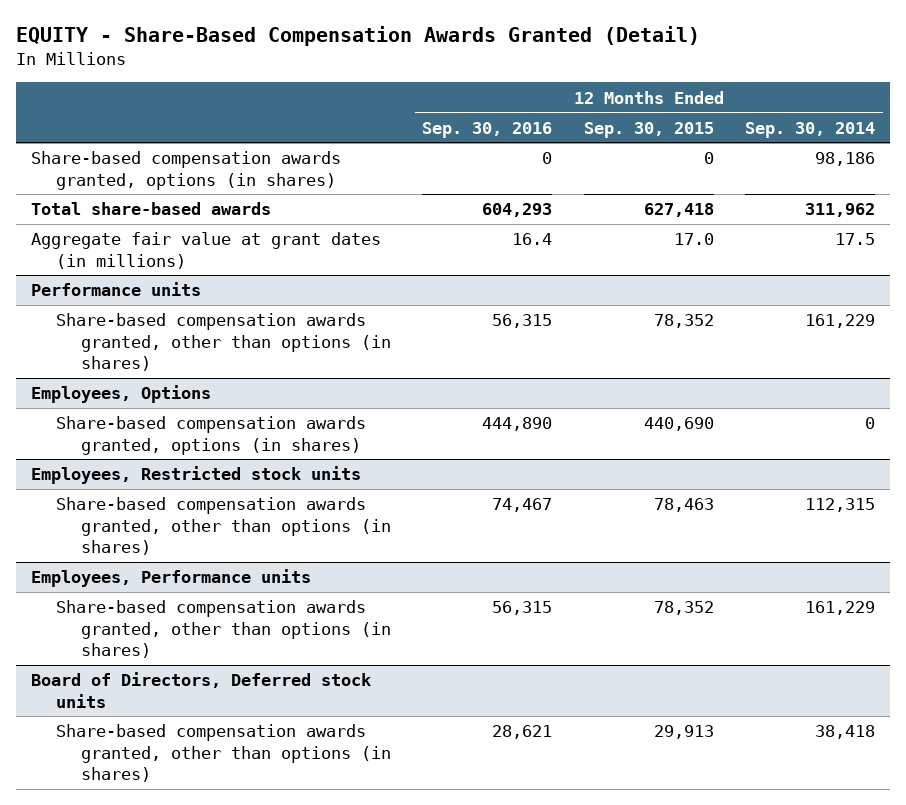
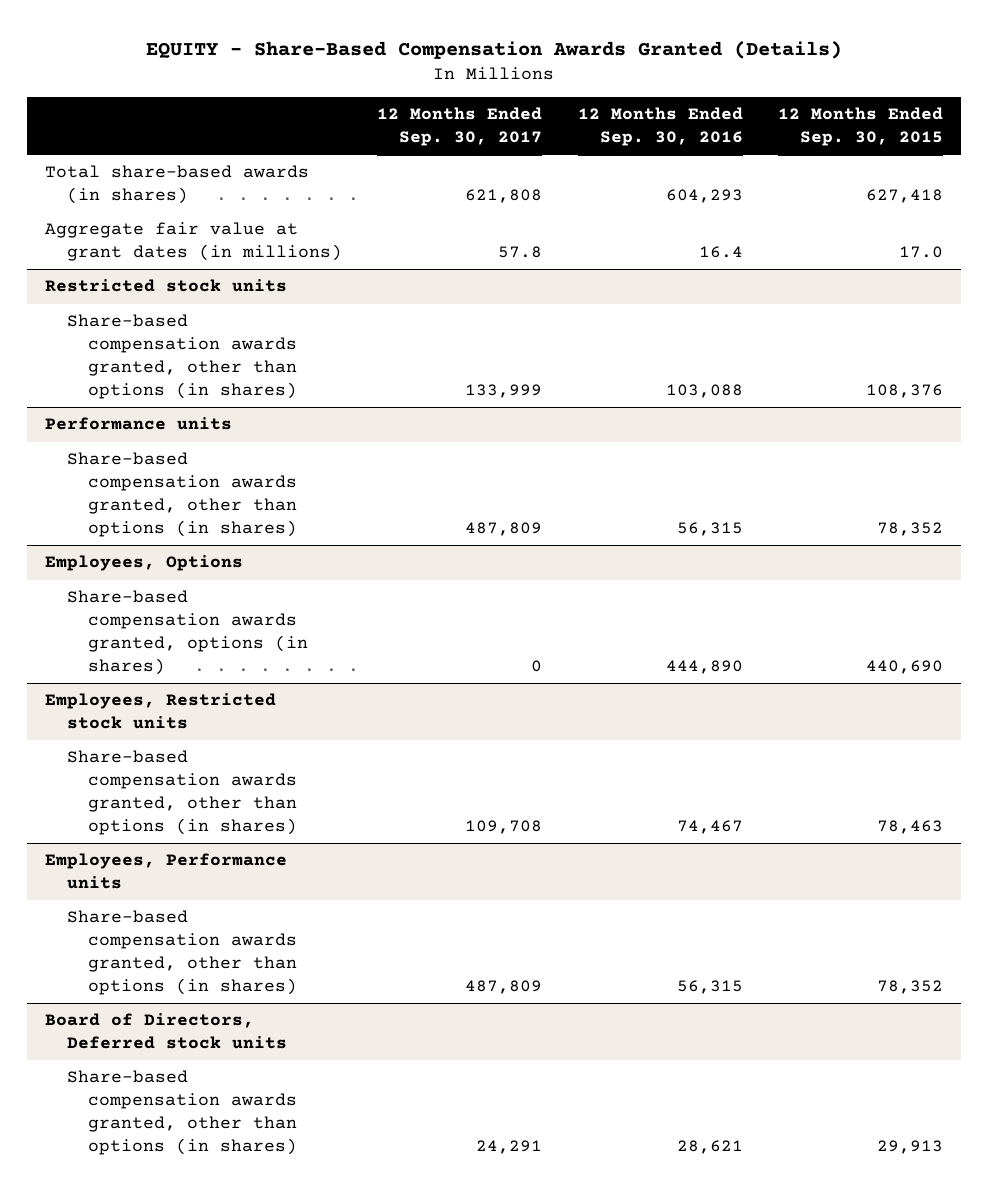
[15,26,700,47] EQUITY - Share-Based Compensation Awards Granted (Detail) -> [145,40,842,59] EQUITY - Share-Based Compensation Awards Granted (Details)
[744,121,875,138] Sep. 30, 2014 -> none
none -> [377,107,543,147] 12 Months Ended Sep. 30, 2017
[31,151,342,190] Share-based compensation awards granted, options (in shares) -> none
[31,202,272,216] Total share-based awards -> [44,165,309,205] Total share-based awards (in shares)
none -> [44,279,287,293] Restricted stock units
none -> [66,314,298,400] Share-based compensation awards granted, other than options (in shares)

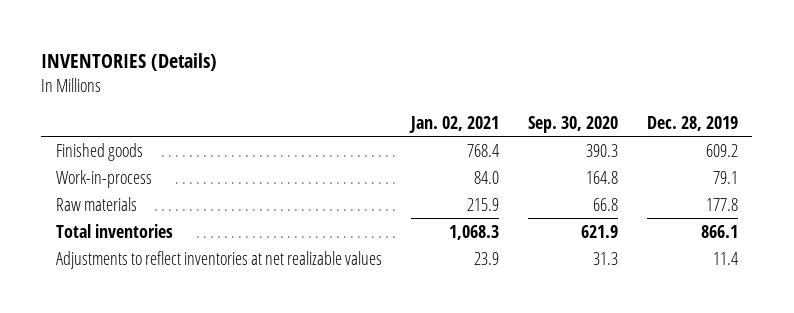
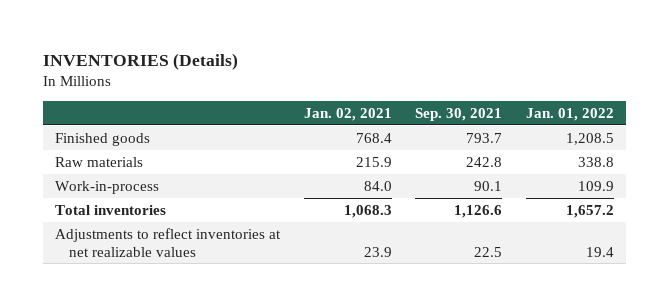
[527,115,618,133] Sep. 30, 2020 -> none
[646,115,738,131] Dec. 28, 2019 -> none
none -> [415,108,503,122] Sep. 30, 2021
none -> [526,108,615,122] Jan. 01, 2022
[55,169,152,188] Work-in-process -> [54,180,159,194] Work-in-process

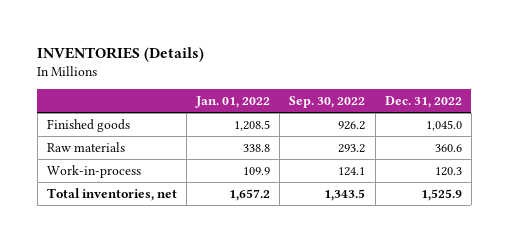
[303,108,392,122] Jan. 02, 2021 -> none
[415,108,503,122] Sep. 30, 2021 -> none
none -> [289,95,366,108] Sep. 30, 2022
none -> [384,95,462,108] Dec. 31, 2022
[54,227,281,257] Adjustments to reflect inventories at net realizable values -> none
[54,204,166,215] Total inventories -> [46,187,177,201] Total inventories, net

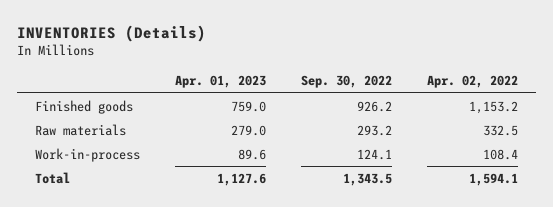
[195,95,271,108] Jan. 01, 2022 -> none
[384,95,462,108] Dec. 31, 2022 -> none
none -> [175,75,267,89] Apr. 01, 2023
none -> [427,75,519,89] Apr. 02, 2022
[46,187,177,201] Total inventories, net -> [34,171,70,184] Total

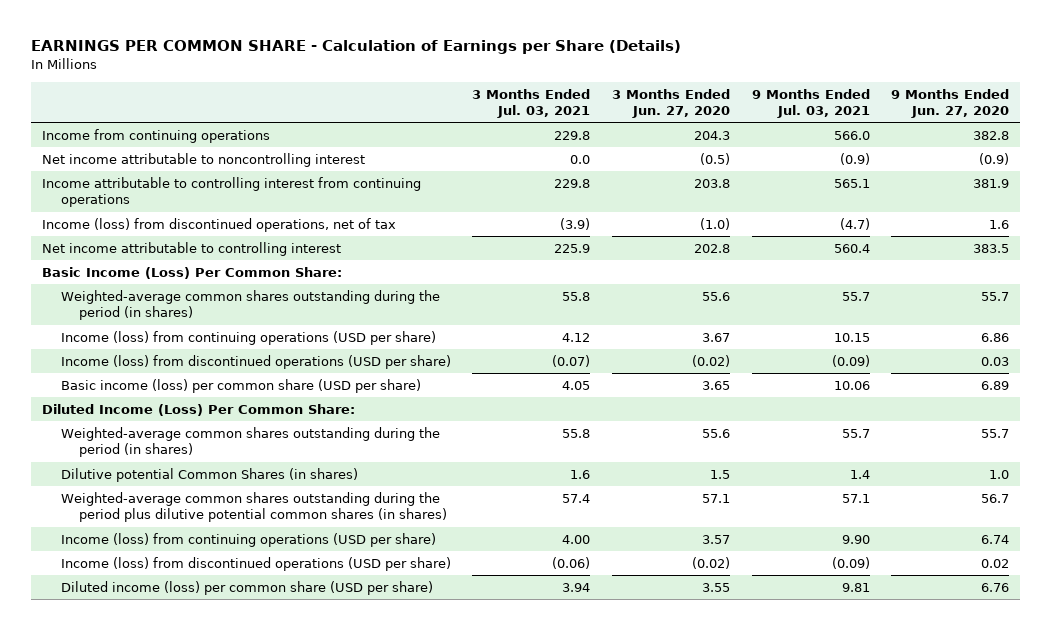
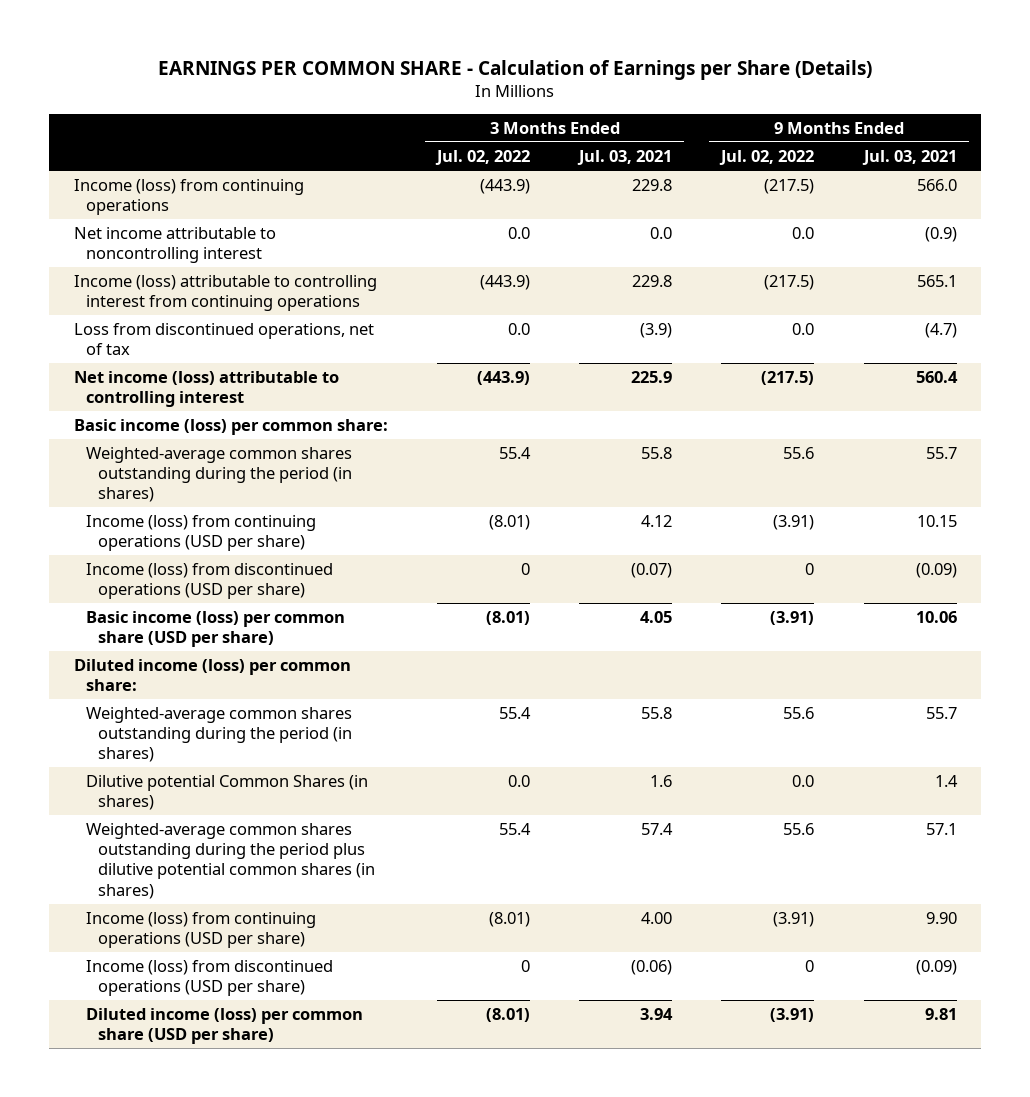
[611,88,730,119] 3 Months Ended Jun. 27, 2020 -> none
[891,88,1010,119] 9 Months Ended Jun. 27, 2020 -> none
none -> [434,149,530,165] Jul. 02, 2022
none -> [719,149,815,165] Jul. 02, 2022
[42,128,271,143] Income from continuing operations -> [73,179,304,216] Income (loss) from continuing operations
[42,176,422,208] Income attributable to controlling interest from continuing operations -> [73,275,377,312] Income (loss) attributable to controlling interest from continuing operations
[42,217,397,232] Income (loss) from discontinued operations, net of tax -> [73,323,374,356] Loss from discontinued operations, net of tax
[42,241,342,256] Net income attributable to controlling interest -> [73,371,339,408] Net income (loss) attributable to controlling interest
[42,266,343,279] Basic Income (Loss) Per Common Share: -> [73,419,388,436] Basic income (loss) per common share:
[42,403,356,416] Diluted Income (Loss) Per Common Share: -> [73,659,351,692] Diluted income (loss) per common share:

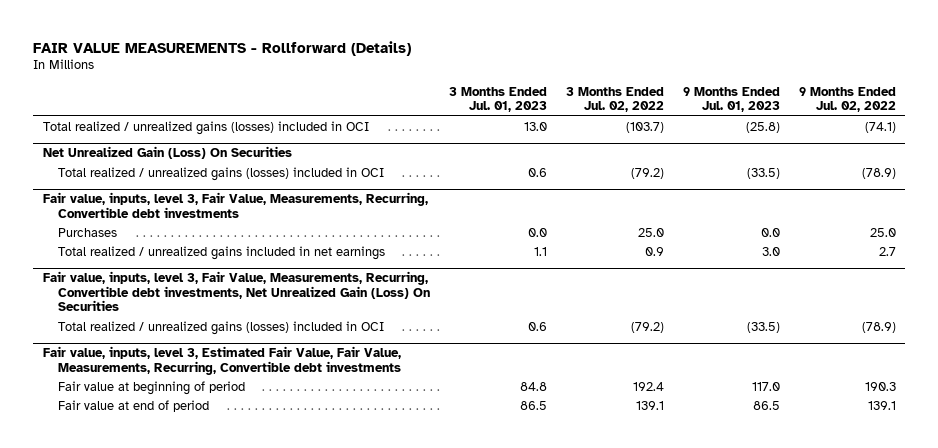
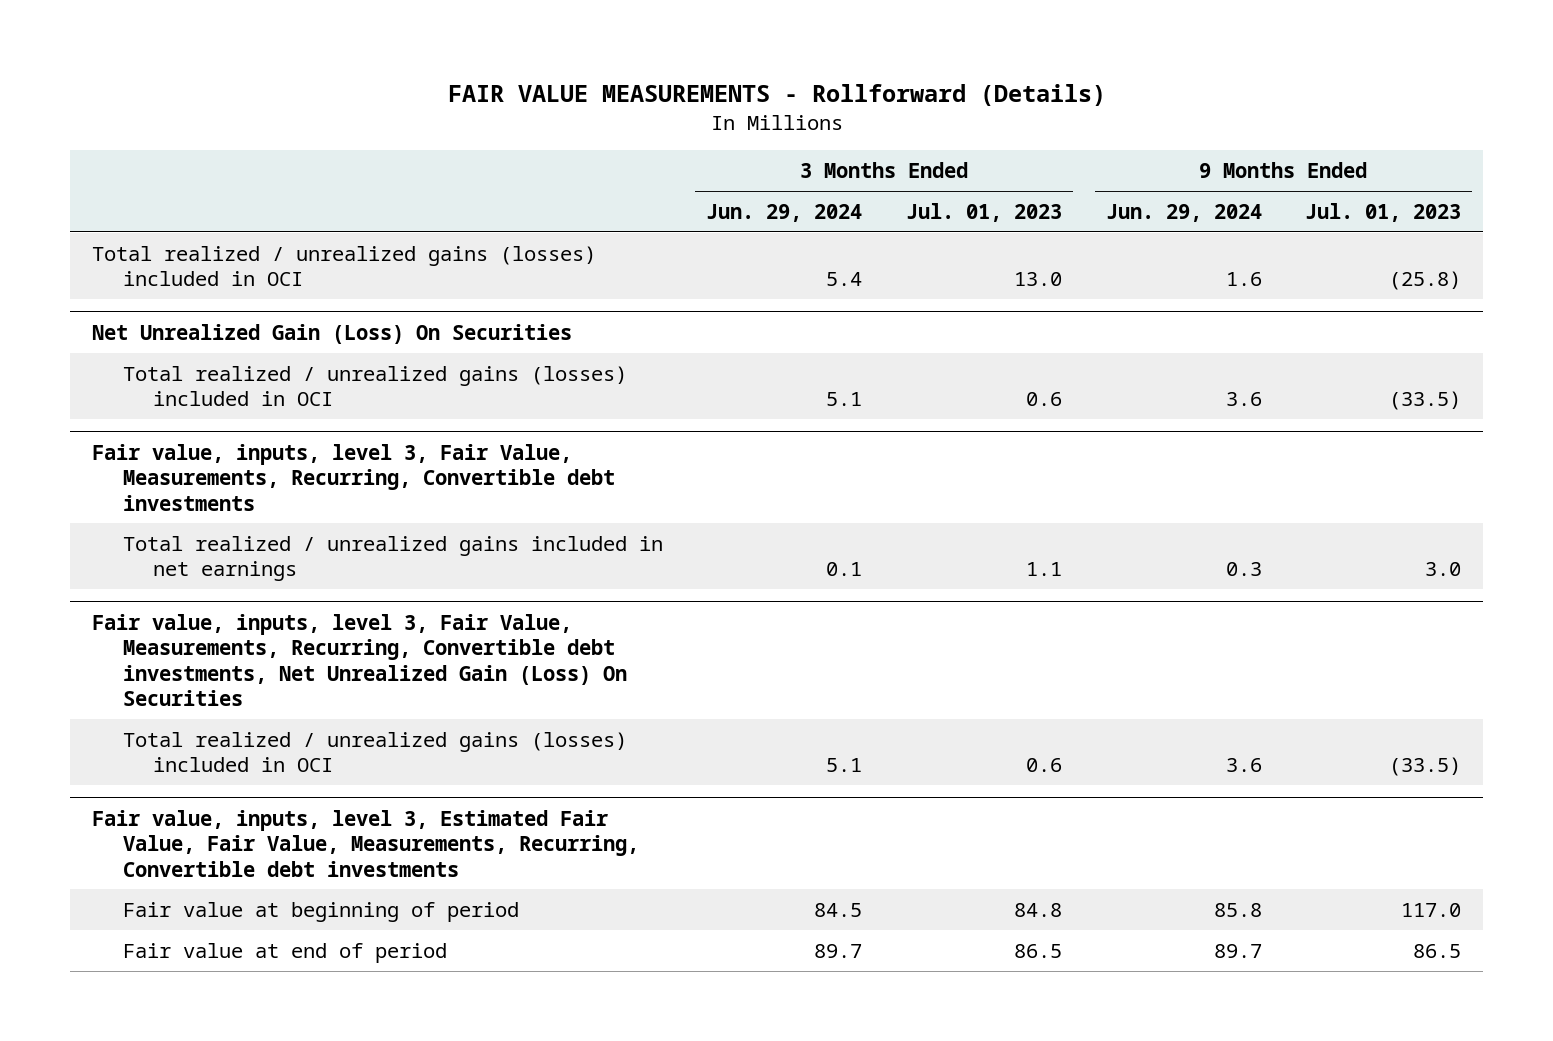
[565,86,664,113] 3 Months Ended Jul. 02, 2022 -> none
[798,86,896,113] 9 Months Ended Jul. 02, 2022 -> none
none -> [706,203,863,222] Jun. 29, 2024
none -> [1105,203,1262,222] Jun. 29, 2024
[58,227,118,237] Purchases -> none

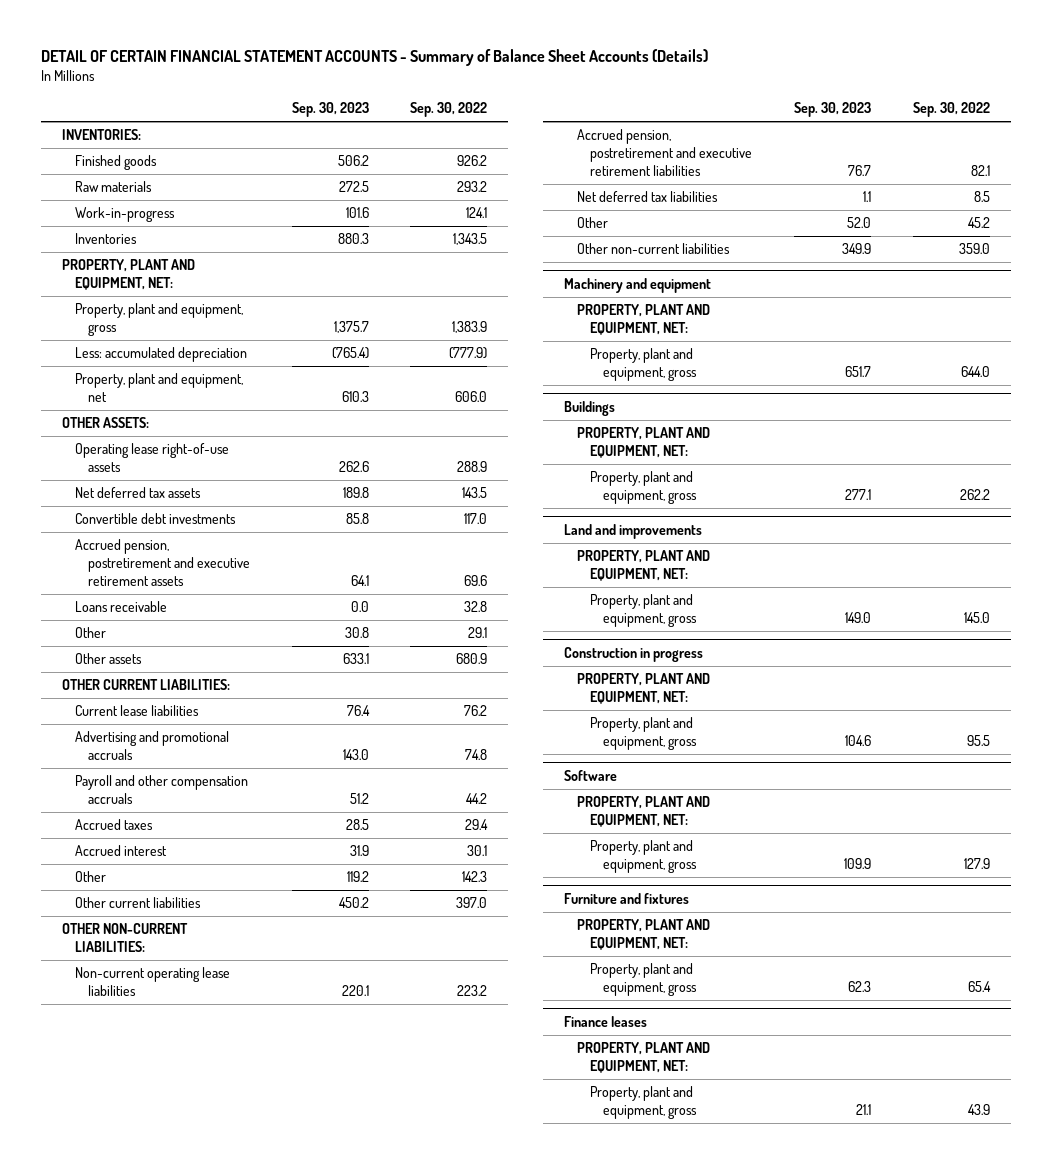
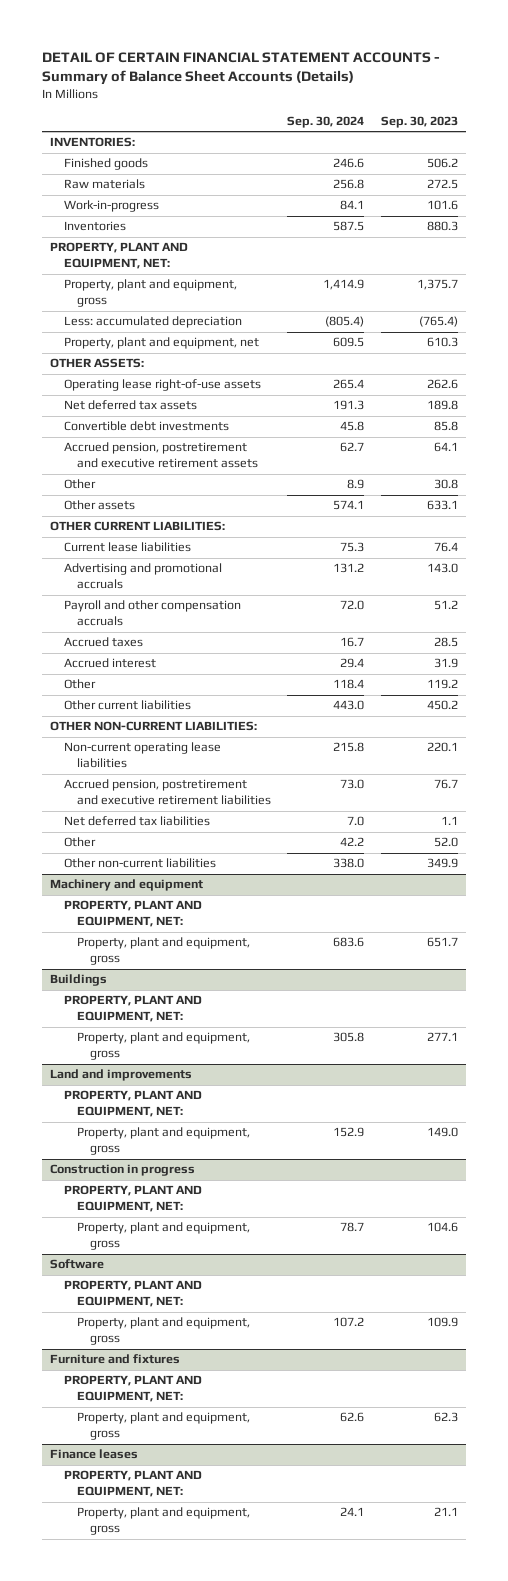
[410,102,488,118] Sep. 30, 2022 -> none
none -> [287,116,365,129] Sep. 30, 2024
[74,601,167,613] Loans receivable -> none

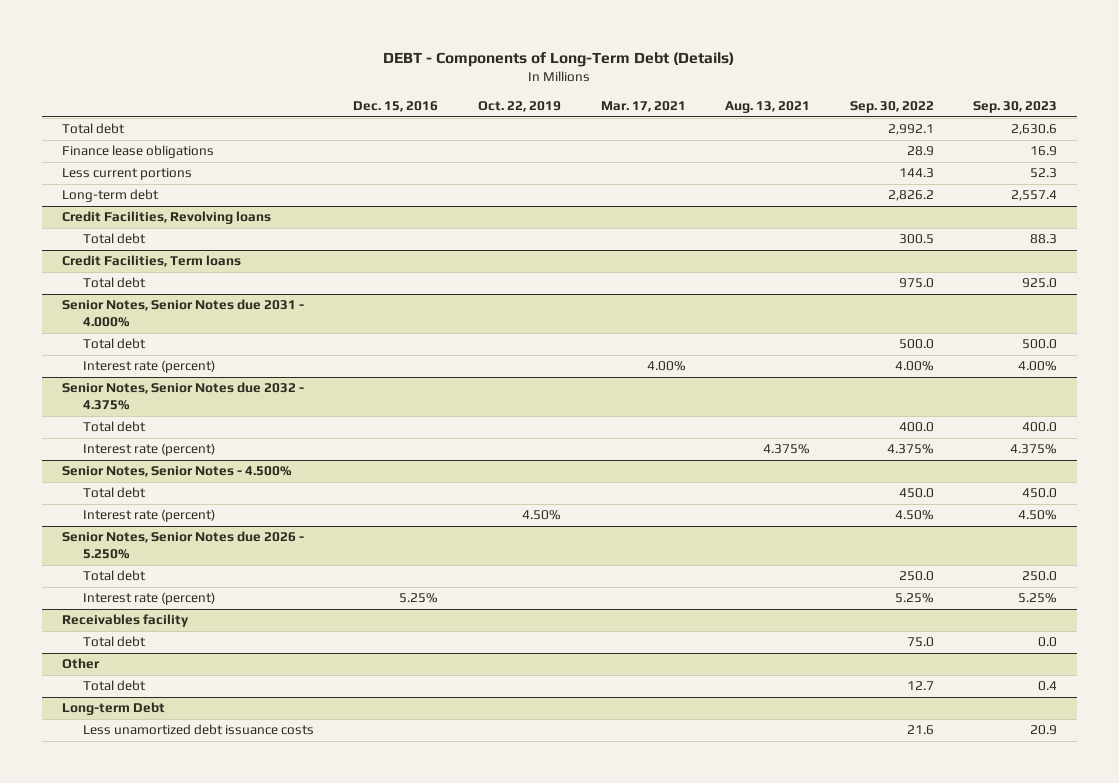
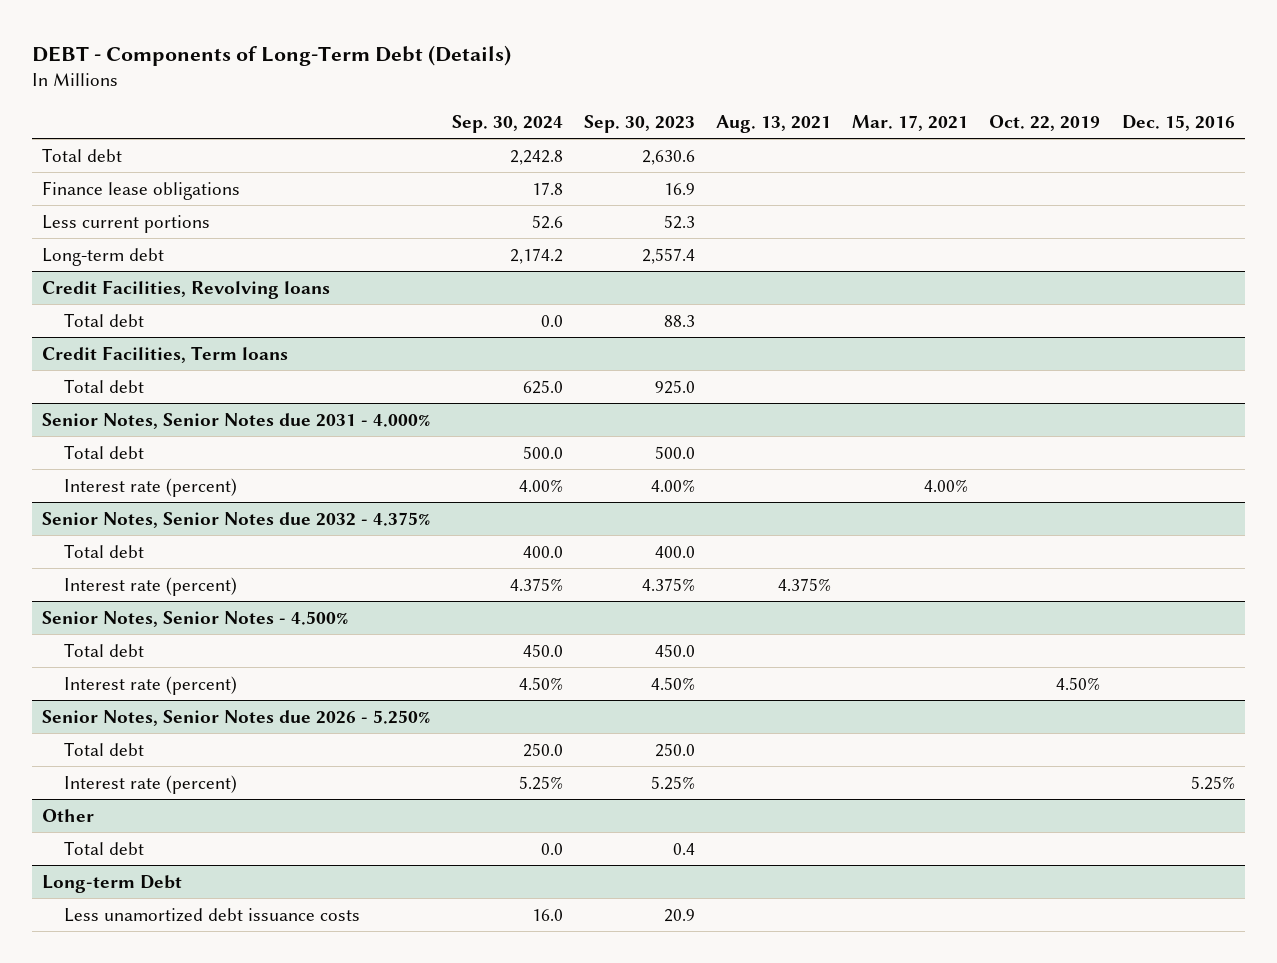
[849,100,934,113] Sep. 30, 2022 -> none
none -> [451,114,563,133] Sep. 30, 2024
[61,614,189,628] Receivables facility -> none
[82,636,146,648] Total debt -> none

